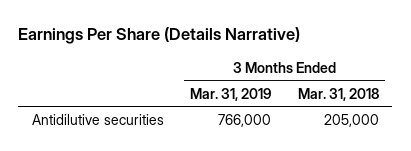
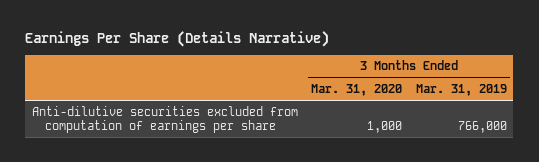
[297,87,379,101] Mar. 31, 2018 -> none
none -> [311,83,403,96] Mar. 31, 2020
[31,114,164,126] Antidilutive securities -> [31,106,298,134] Anti-dilutive securities excluded from computation of earnings per share

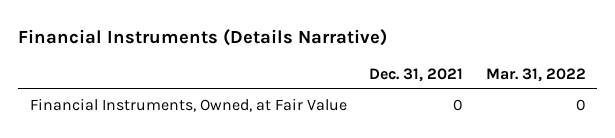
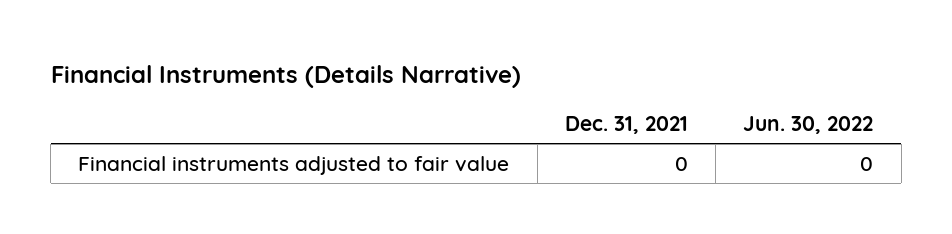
[485,67,586,82] Mar. 31, 2022 -> none
none -> [743,115,874,134] Jun. 30, 2022
[29,97,347,112] Financial Instruments, Owned, at Fair Value -> [78,156,510,176] Financial instruments adjusted to fair value

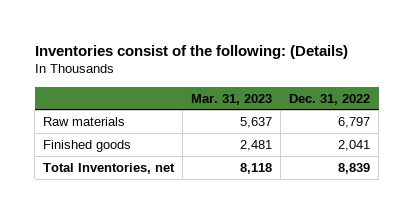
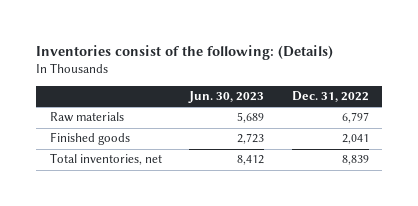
[191,93,273,105] Mar. 31, 2023 -> none
none -> [188,91,265,104] Jun. 30, 2023
[43,162,176,174] Total Inventories, net -> [49,153,162,166] Total inventories, net

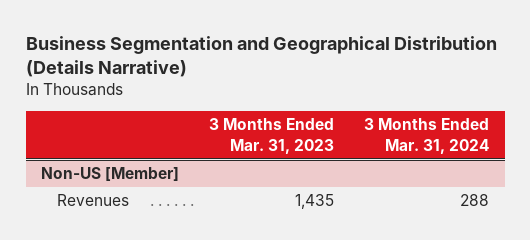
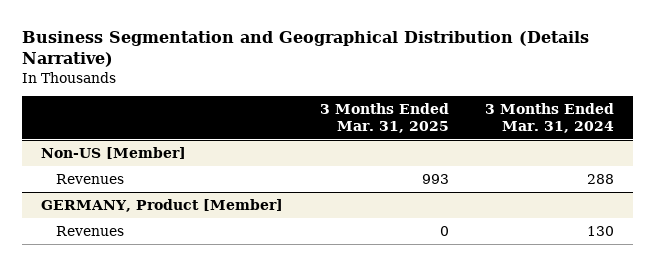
[209,118,335,154] 3 Months Ended Mar. 31, 2023 -> none
none -> [319,103,449,133] 3 Months Ended Mar. 31, 2025
none -> [40,198,283,212] GERMANY, Product [Member]
none -> [55,225,124,236] Revenues

